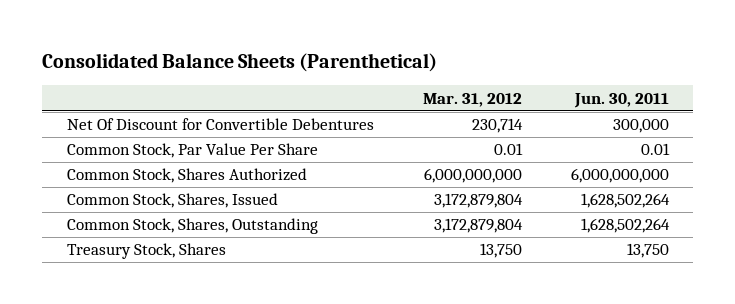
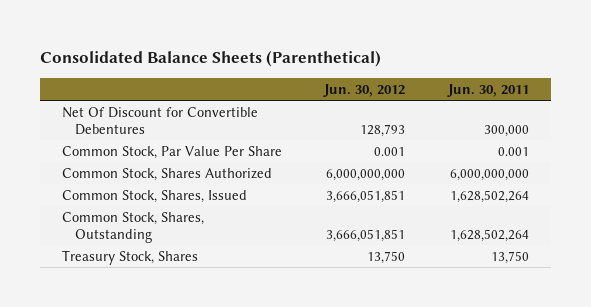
[422,92,522,107] Mar. 31, 2012 -> none
none -> [323,83,406,97] Jun. 30, 2012
[640,143,670,156] 0.01 -> [498,146,530,156] 0.001

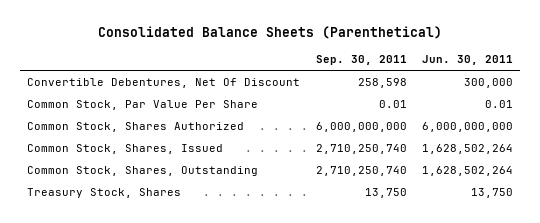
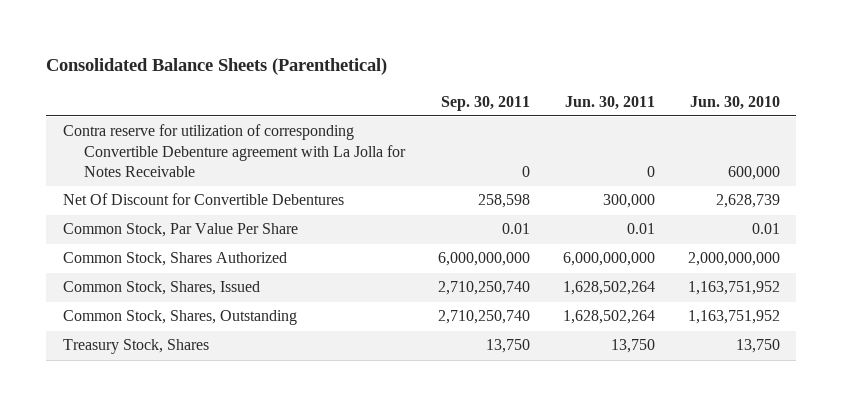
none -> [689,95,780,110] Jun. 30, 2010
none -> [62,124,406,178] Contra reserve for utilization of corresponding Convertible Debenture agreement with La Jolla for Notes Receivable
[27,78,301,89] Convertible Debentures, Net Of Discount -> [62,193,344,206] Net Of Discount for Convertible Debentures

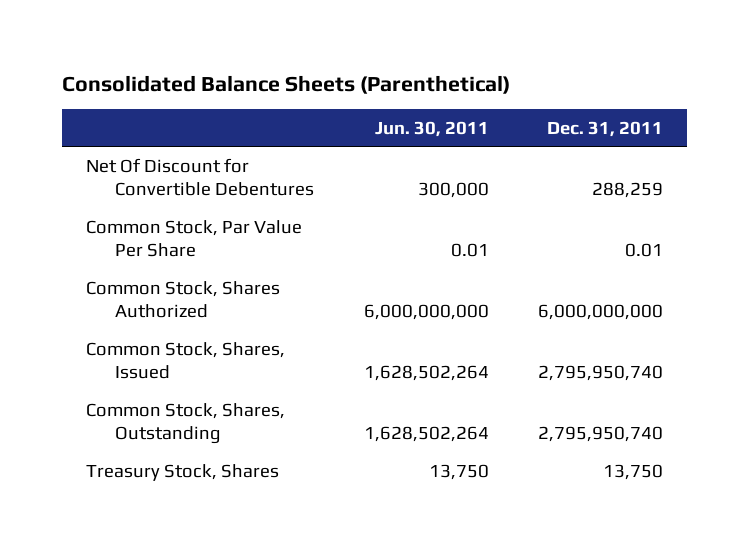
[440,95,530,111] Sep. 30, 2011 -> none
[689,95,780,110] Jun. 30, 2010 -> none
none -> [546,120,663,137] Dec. 31, 2011
[62,124,406,178] Contra reserve for utilization of corresponding Convertible Debenture agreement with La Jolla for Notes Receivable -> none

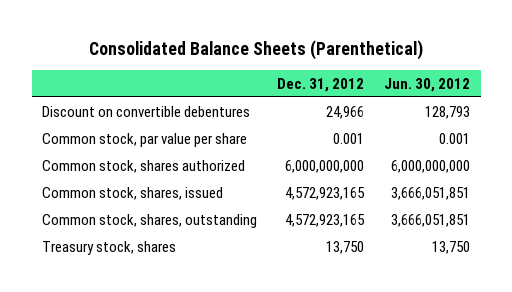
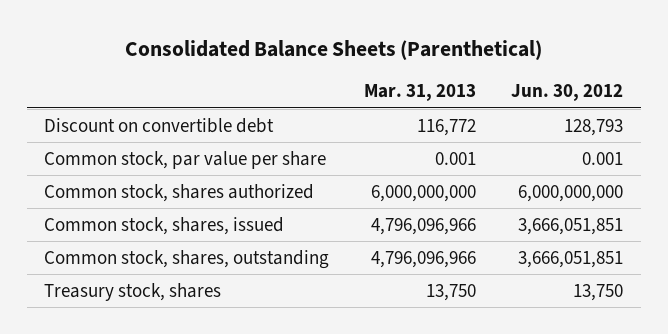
[277,77,365,92] Dec. 31, 2012 -> none
none -> [364,84,477,102] Mar. 31, 2013
[41,105,250,117] Discount on convertible debentures -> [44,117,275,133] Discount on convertible debt

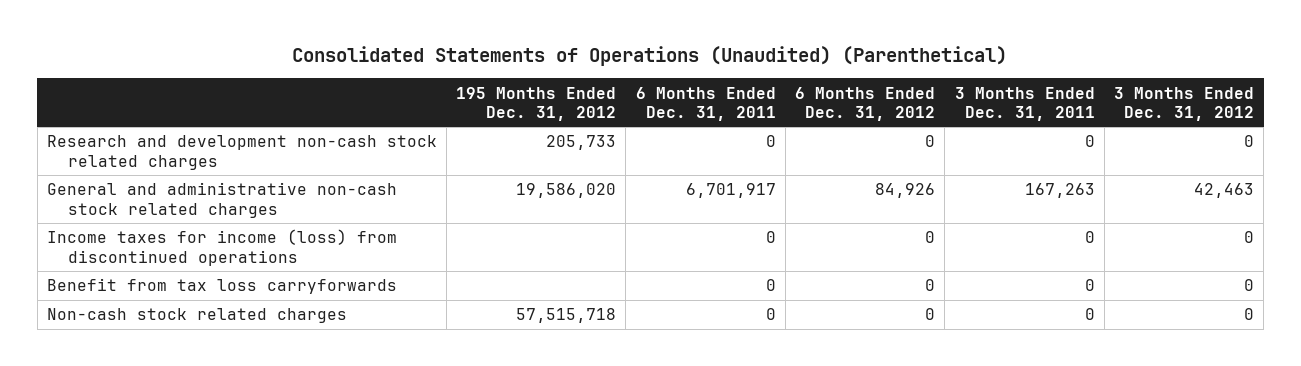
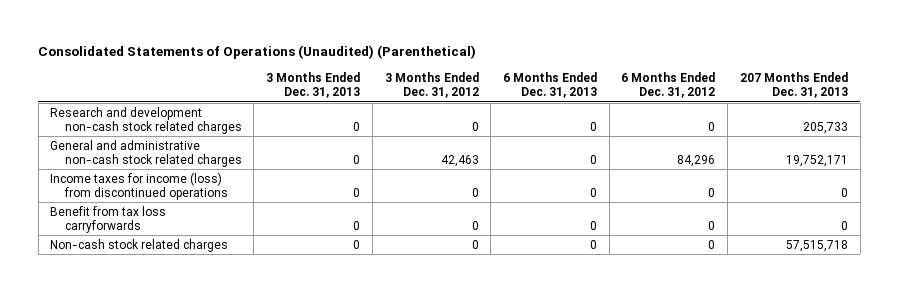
[456,86,617,121] 195 Months Ended Dec. 31, 2012 -> none
[635,86,776,121] 6 Months Ended Dec. 31, 2011 -> none
[954,86,1095,121] 3 Months Ended Dec. 31, 2011 -> none
none -> [266,72,361,99] 3 Months Ended Dec. 31, 2013
none -> [503,72,598,99] 6 Months Ended Dec. 31, 2013
none -> [739,72,848,99] 207 Months Ended Dec. 31, 2013
[875,183,936,199] 84,926 -> [677,155,716,168] 84,296

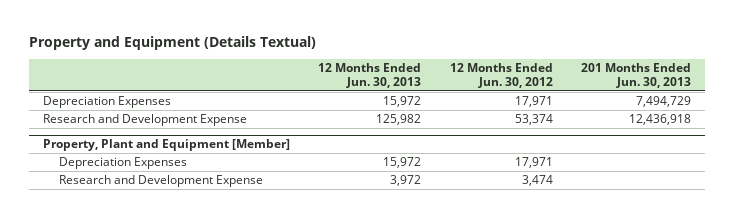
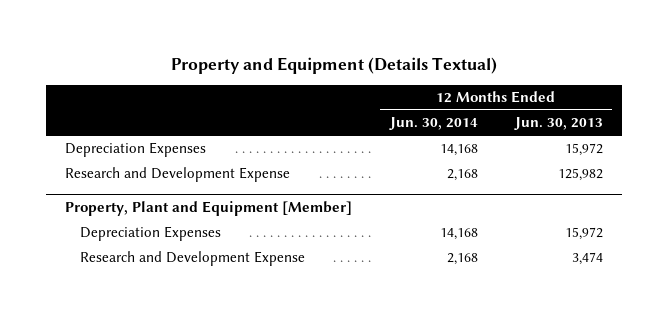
[449,62,553,89] 12 Months Ended Jun. 30, 2012 -> none
[581,62,692,89] 201 Months Ended Jun. 30, 2013 -> none
none -> [388,117,478,131] Jun. 30, 2014
[390,175,422,187] 3,972 -> [571,252,603,266] 3,474

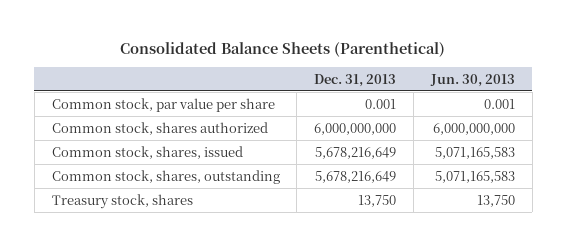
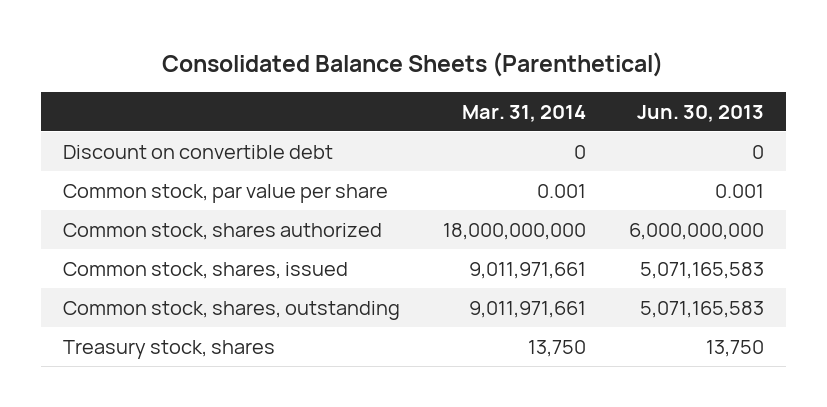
[314,73,397,87] Dec. 31, 2013 -> none
none -> [461,104,586,122] Mar. 31, 2014
none -> [62,144,333,159] Discount on convertible debt

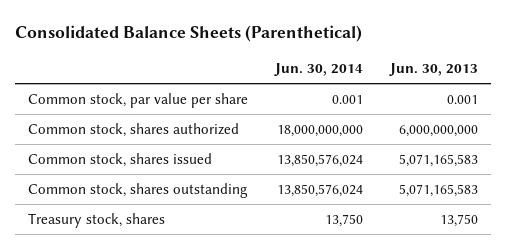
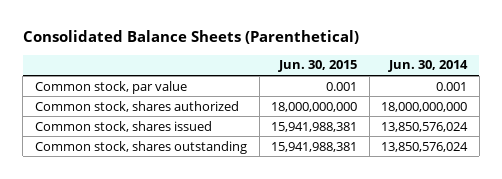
[388,63,478,77] Jun. 30, 2013 -> none
none -> [278,60,358,73] Jun. 30, 2015
[28,92,249,108] Common stock, par value per share -> [35,80,188,94] Common stock, par value
[28,212,166,228] Treasury stock, shares -> none

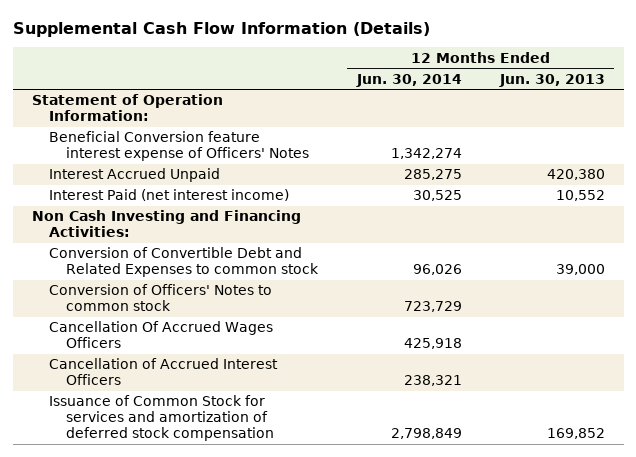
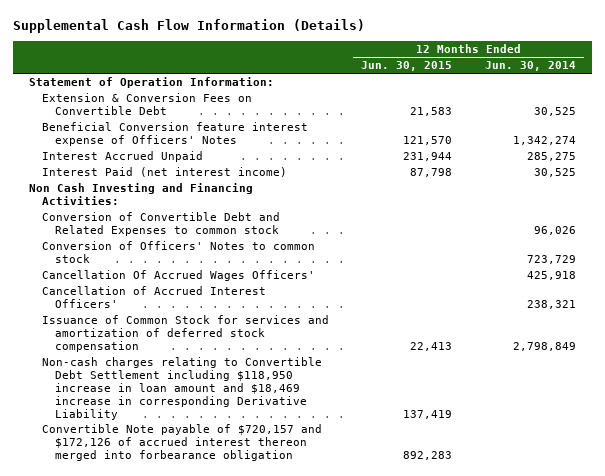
[498,73,605,87] Jun. 30, 2013 -> none
none -> [361,61,453,72] Jun. 30, 2015
none -> [42,92,253,115] Extension & Conversion Fees on Convertible Debt
[49,321,274,349] Cancellation Of Accrued Wages Officers -> [42,269,316,281] Cancellation Of Accrued Wages Officers'
[49,358,279,386] Cancellation of Accrued Interest Officers -> [42,285,267,308] Cancellation of Accrued Interest Officers'
none -> [42,356,323,420] Non-cash charges relating to Convertible Debt Settlement including $118,950 increase in loan amount and $18,469 increase in corresponding Derivative Liability
none -> [42,423,323,461] Convertible Note payable of $720,157 and $172,126 of accrued interest thereon merged into forbearance obligation

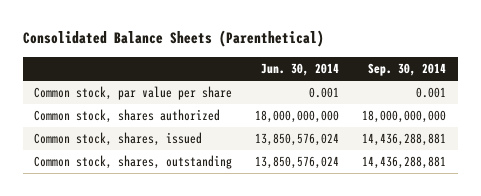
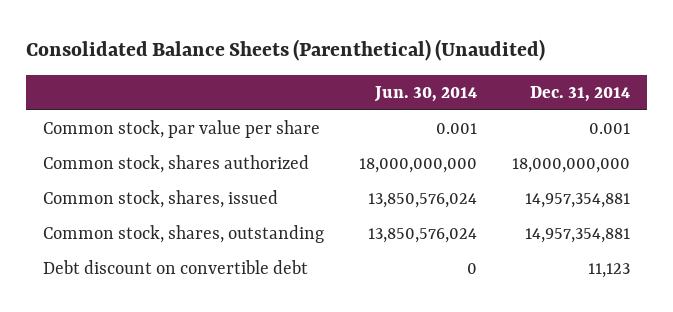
[22,30,324,48] Consolidated Balance Sheets (Parenthetical) -> [25,38,545,61] Consolidated Balance Sheets (Parenthetical) (Unaudited)
[368,62,447,76] Sep. 30, 2014 -> none
none -> [529,86,630,103] Dec. 31, 2014
none -> [43,259,309,274] Debt discount on convertible debt

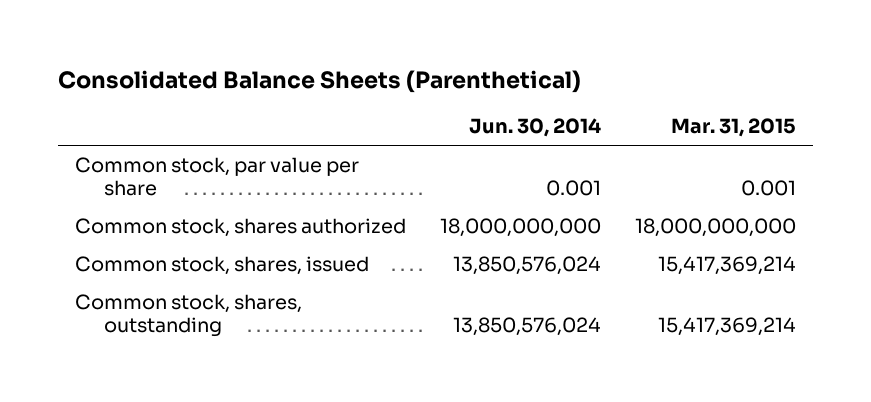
[25,38,545,61] Consolidated Balance Sheets (Parenthetical) (Unaudited) -> [57,69,581,93] Consolidated Balance Sheets (Parenthetical)
[529,86,630,103] Dec. 31, 2014 -> none
none -> [671,118,797,138] Mar. 31, 2015
[43,259,309,274] Debt discount on convertible debt -> none

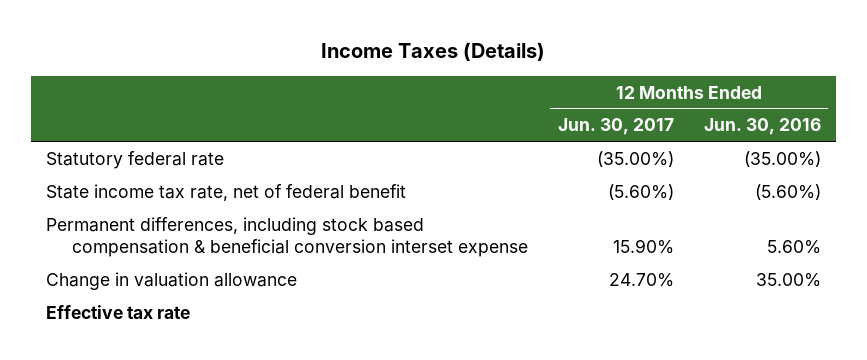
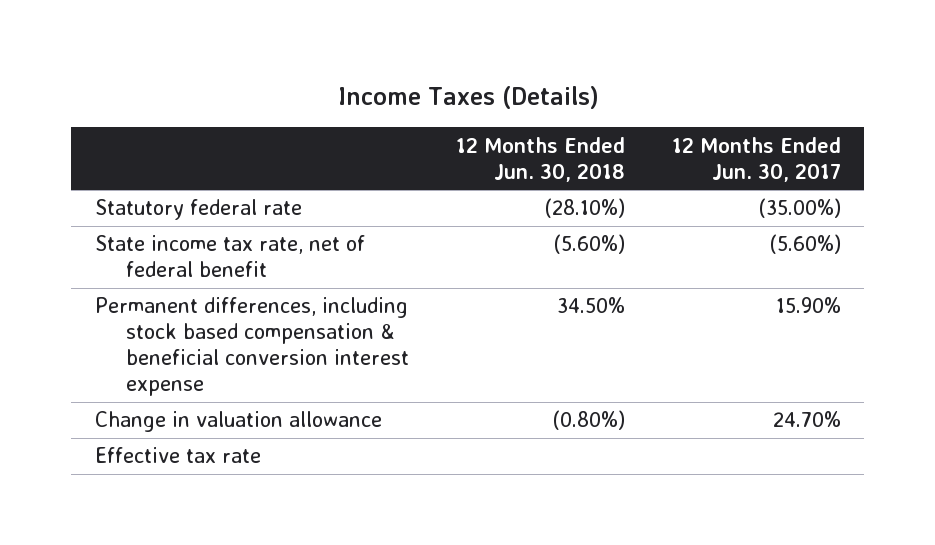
[703,118,821,136] Jun. 30, 2016 -> none
none -> [455,136,625,182] 12 Months Ended Jun. 30, 2018
[45,216,528,258] Permanent differences, including stock based compensation & beneficial conversion interset expense -> [94,297,410,397] Permanent differences, including stock based compensation & beneficial conversion interest expense

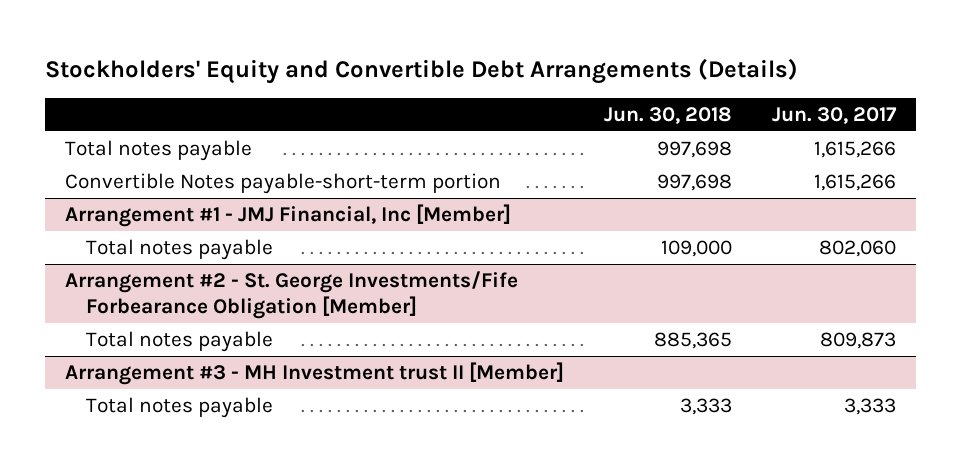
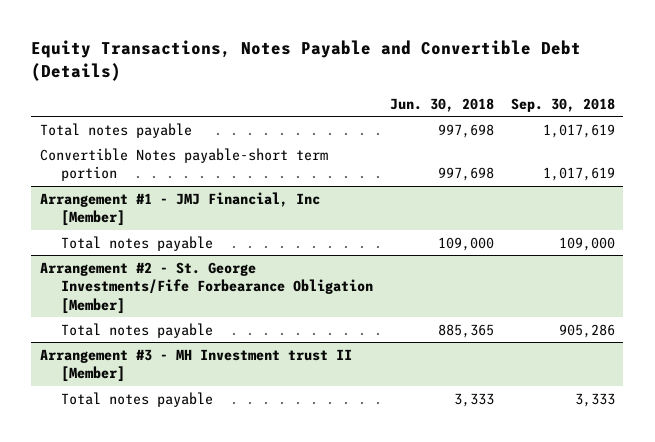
[44,58,798,85] Stockholders' Equity and Convertible Debt Arrangements (Details) -> [31,40,582,81] Equity Transactions, Notes Payable and Convertible Debt (Details)
[771,106,897,124] Jun. 30, 2017 -> none
none -> [510,98,615,113] Sep. 30, 2018
[64,172,501,194] Convertible Notes payable-short-term portion -> [39,147,328,182] Convertible Notes payable-short term portion

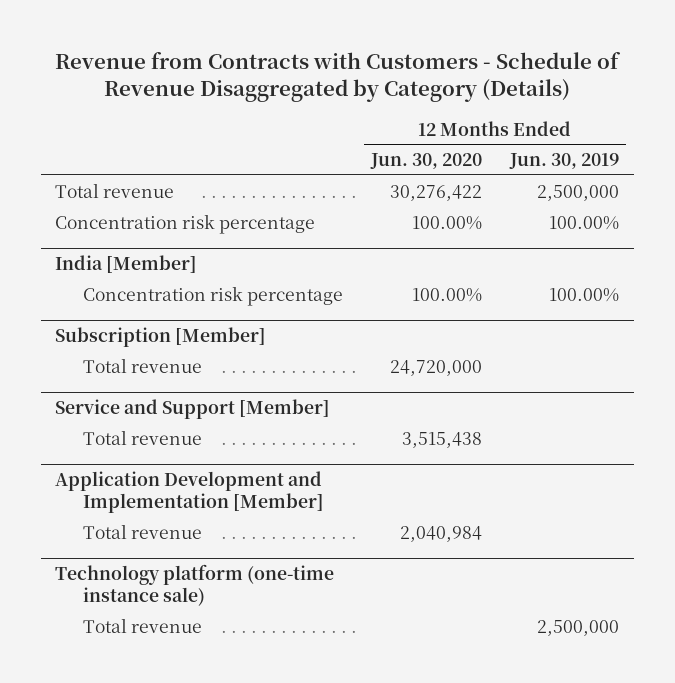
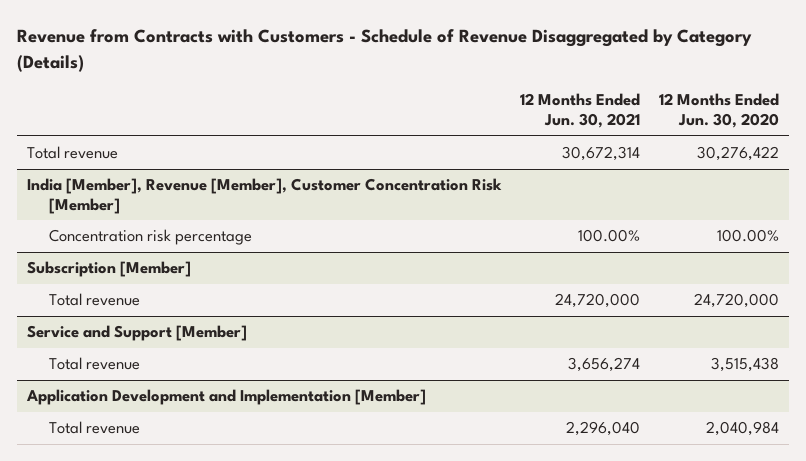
[509,153,620,170] Jun. 30, 2019 -> none
none -> [519,93,640,129] 12 Months Ended Jun. 30, 2021
[55,213,316,234] Concentration risk percentage -> none
[55,255,198,274] India [Member] -> none
none -> [26,178,502,214] India [Member], Revenue [Member], Customer Concentration Risk [Member]
[55,564,335,606] Technology platform (one-time instance sale) -> none
[82,617,202,633] Total revenue -> none

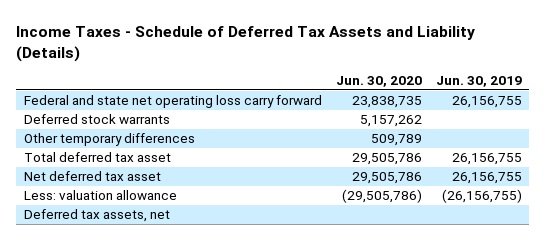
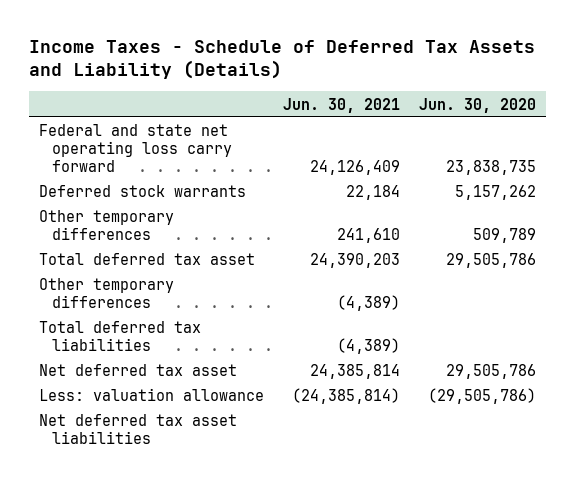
[436,75,523,87] Jun. 30, 2019 -> none
none -> [282,97,400,113] Jun. 30, 2021
none -> [38,278,174,309] Other temporary differences
none -> [38,321,201,352] Total deferred tax liabilities
[23,209,170,223] Deferred tax assets, net -> [38,414,237,445] Net deferred tax asset liabilities

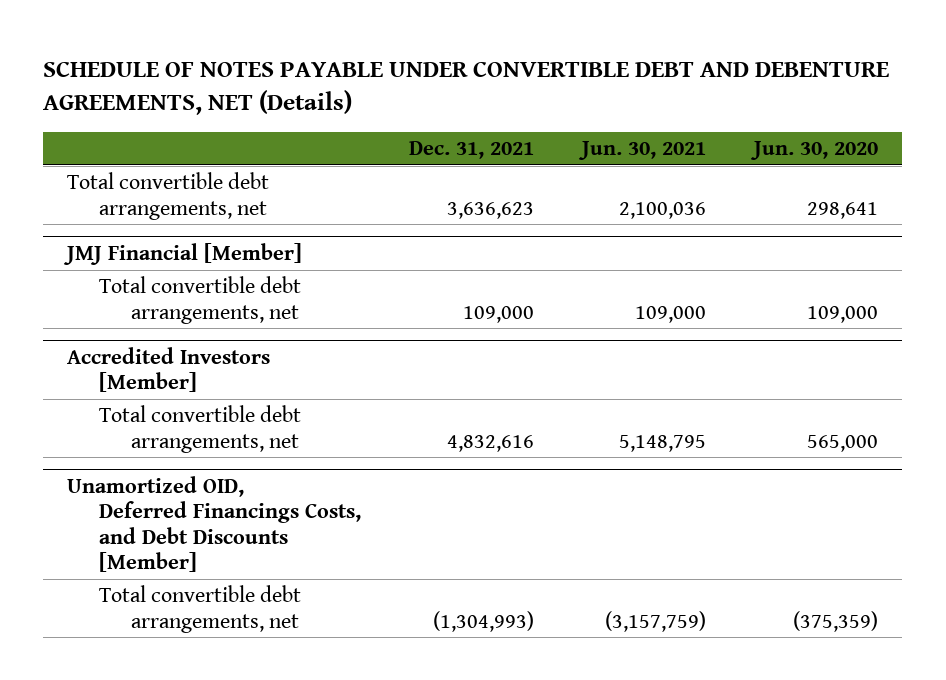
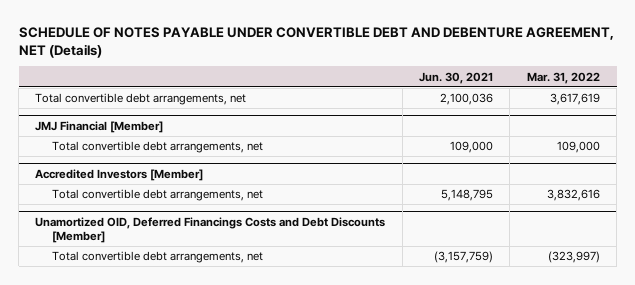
[43,60,890,116] SCHEDULE OF NOTES PAYABLE UNDER CONVERTIBLE DEBT AND DEBENTURE AGREEMENTS, NET (Details) -> [18,26,614,58] SCHEDULE OF NOTES PAYABLE UNDER CONVERTIBLE DEBT AND DEBENTURE AGREEMENT, NET (Details)
[409,140,535,159] Dec. 31, 2021 -> none
[750,140,879,160] Jun. 30, 2020 -> none
none -> [526,71,600,84] Mar. 31, 2022
[67,475,362,573] Unamortized OID, Deferred Financings Costs, and Debt Discounts [Member] -> [35,216,386,244] Unamortized OID, Deferred Financings Costs and Debt Discounts [Member]

